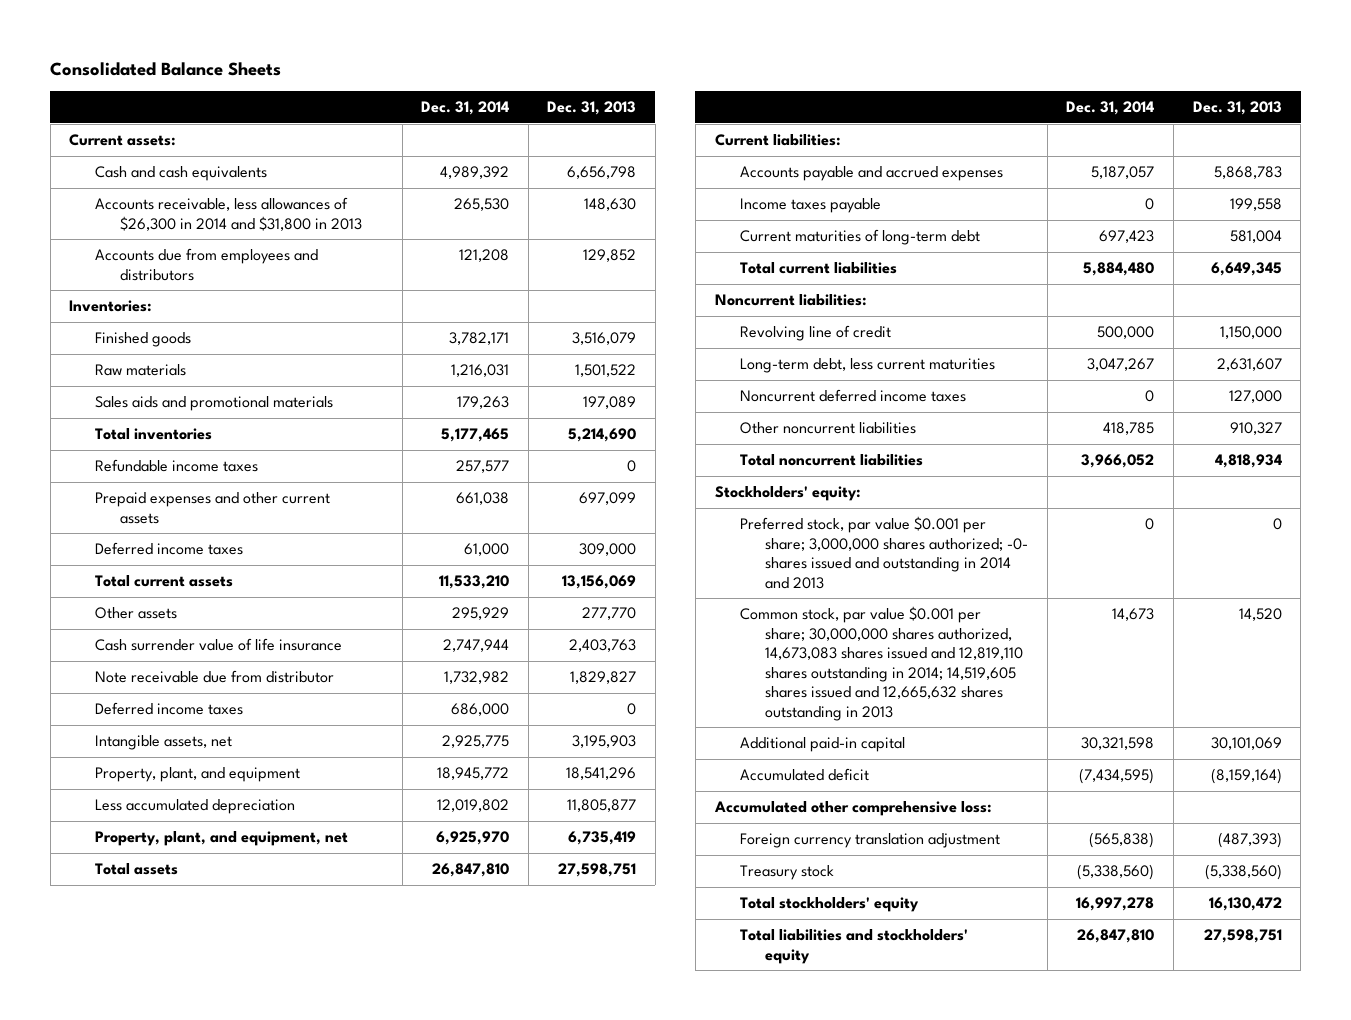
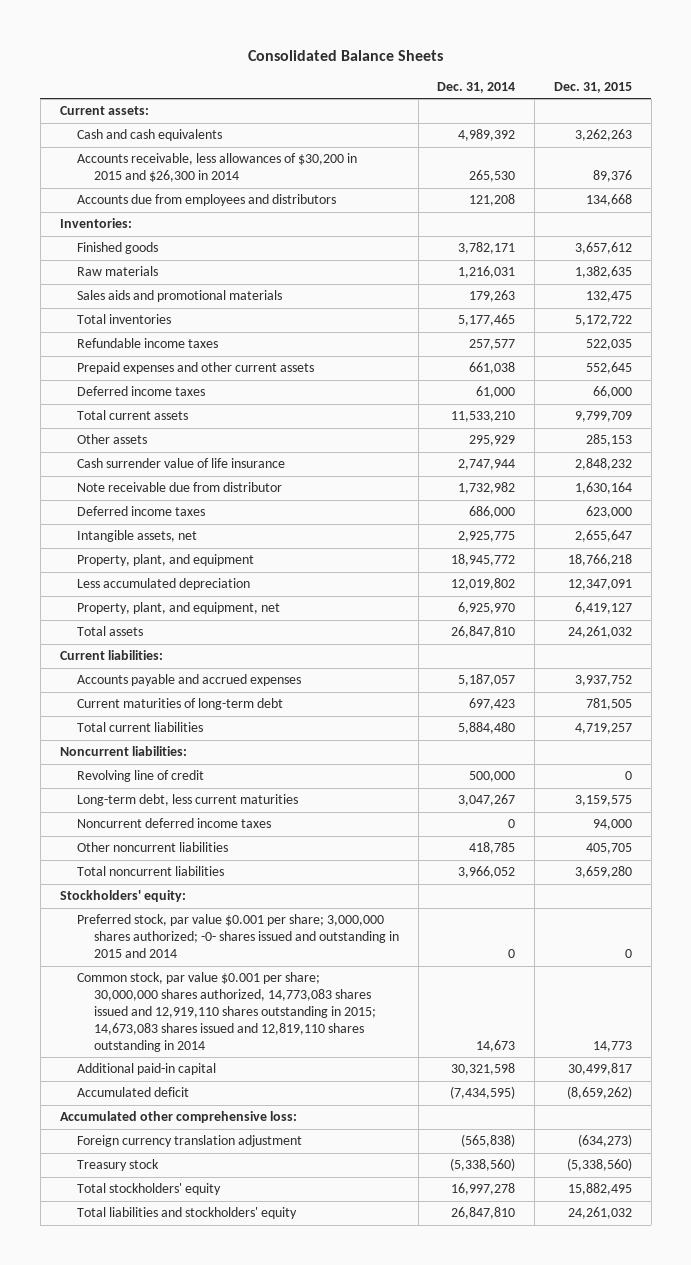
[547,101,637,116] Dec. 31, 2013 -> none
none -> [553,81,632,93] Dec. 31, 2015
[94,197,362,231] Accounts receivable, less allowances of $26,300 in 2014 and $31,800 in 2013 -> [76,153,357,183] Accounts receivable, less allowances of $30,200 in 2015 and $26,300 in 2014
[739,198,881,214] Income taxes payable -> none
[739,516,1029,589] Preferred stock, par value $0.001 per share; 3,000,000 shares authorized; -0- shares issued and outstanding in 2014 and 2013 -> [76,914,399,959] Preferred stock, par value $0.001 per share; 3,000,000 shares authorized; -0- shares issued and outstanding in 2015 and 2014
[739,606,1024,721] Common stock, par value $0.001 per share; 30,000,000 shares authorized, 14,673,083 shares issued and 12,819,110 shares outstanding in 2014; 14,519,605 shares issued and 12,665,632 shares outstanding in 2013 -> [76,972,376,1052] Common stock, par value $0.001 per share; 30,000,000 shares authorized, 14,773,083 shares issued and 12,919,110 shares outstanding in 2015; 14,673,083 shares issued and 12,819,110 shares outstanding in 2014

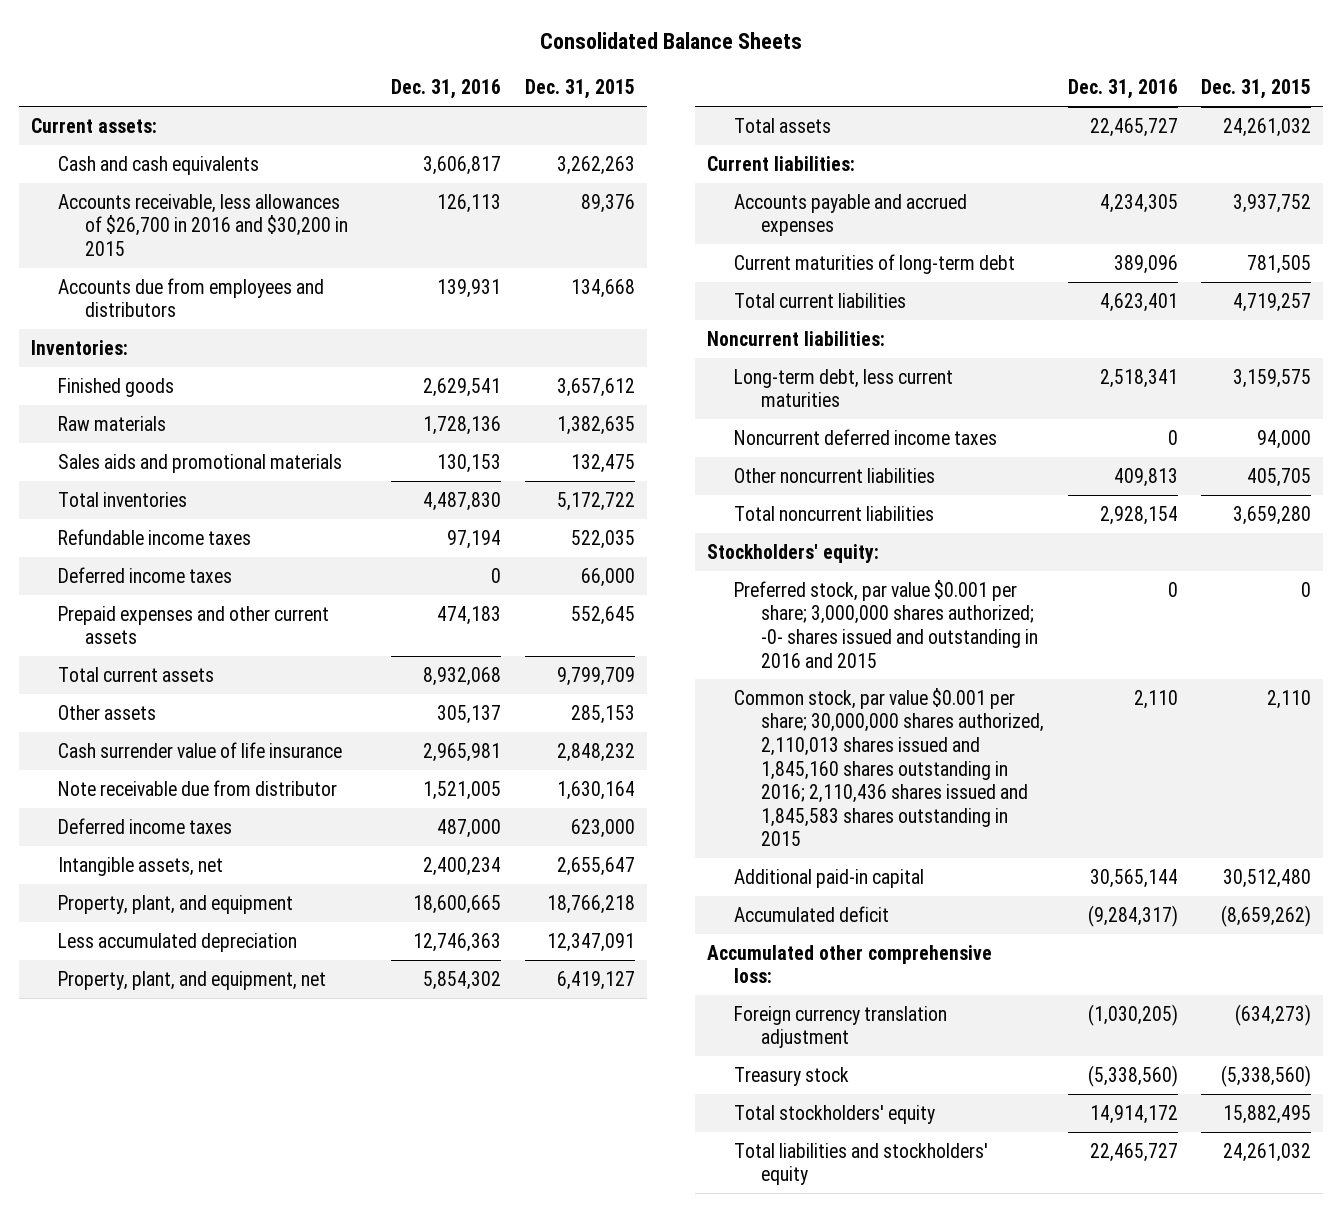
[437,81,516,93] Dec. 31, 2014 -> none
none -> [391,79,502,100] Dec. 31, 2016
[76,153,357,183] Accounts receivable, less allowances of $30,200 in 2015 and $26,300 in 2014 -> [57,193,348,256] Accounts receivable, less allowances of $26,700 in 2016 and $30,200 in 2015
[76,362,314,375] Prepaid expenses and other current assets -> [57,605,329,645] Prepaid expenses and other current assets
[76,770,204,783] Revolving line of credit -> none
[76,914,399,959] Preferred stock, par value $0.001 per share; 3,000,000 shares authorized; -0- shares issued and outstanding in 2015 and 2014 -> [733,579,1038,668] Preferred stock, par value $0.001 per share; 3,000,000 shares authorized; -0- shares issued and outstanding in 2016 and 2015
[76,972,376,1052] Common stock, par value $0.001 per share; 30,000,000 shares authorized, 14,773,083 shares issued and 12,919,110 shares outstanding in 2015; 14,673,083 shares issued and 12,819,110 shares outstanding in 2014 -> [733,687,1044,847] Common stock, par value $0.001 per share; 30,000,000 shares authorized, 2,110,013 shares issued and 1,845,160 shares outstanding in 2016; 2,110,436 shares issued and 1,845,583 shares outstanding in 2015
[592,1040,632,1052] 14,773 -> [1267,689,1312,709] 2,110
[567,1063,632,1076] 30,499,817 -> [1223,868,1312,888] 30,512,480

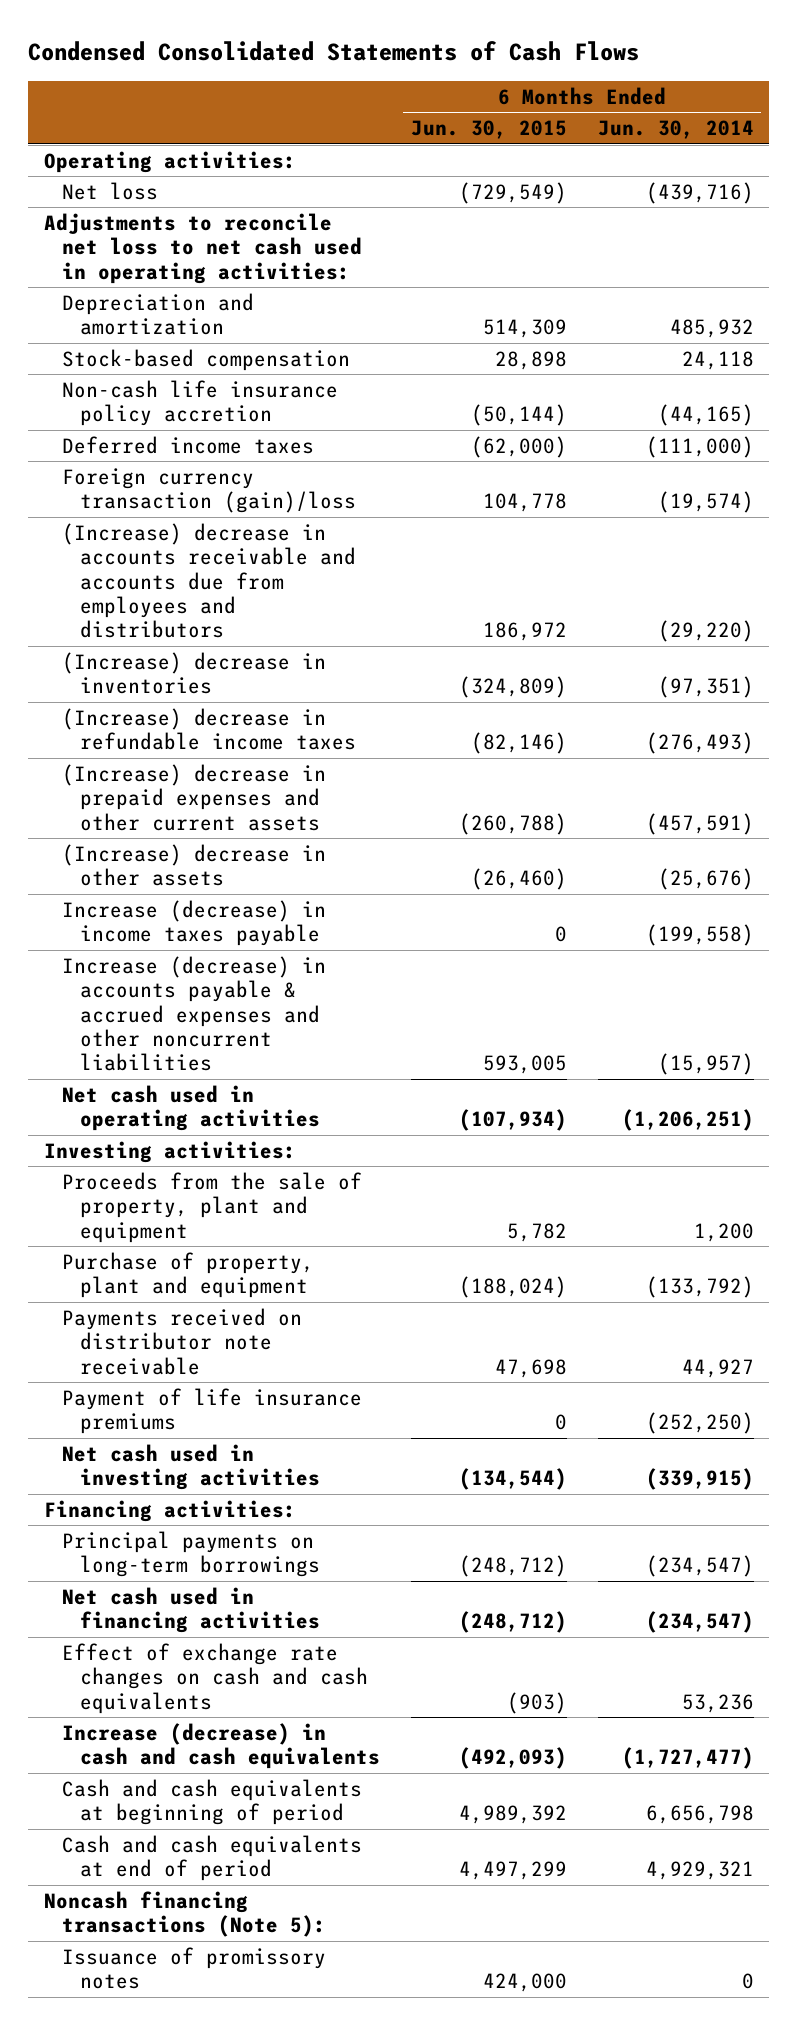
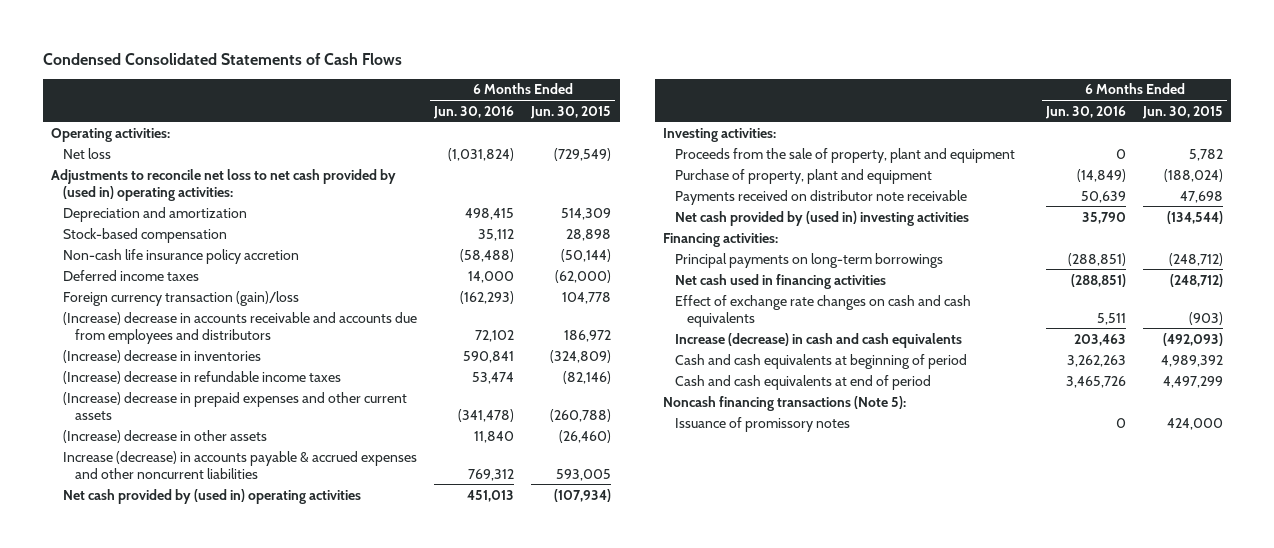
[597,120,754,140] Jun. 30, 2014 -> none
none -> [433,105,515,119] Jun. 30, 2016
[44,212,362,284] Adjustments to reconcile net loss to net cash used in operating activities: -> [51,168,397,201] Adjustments to reconcile net loss to net cash provided by (used in) operating activities:
[61,899,326,947] Increase (decrease) in income taxes payable -> none
[61,1084,320,1132] Net cash used in operating activities -> [63,488,362,504] Net cash provided by (used in) operating activities
[61,1387,362,1435] Payment of life insurance premiums -> none
[61,1443,320,1491] Net cash used in investing activities -> [675,210,970,226] Net cash provided by (used in) investing activities

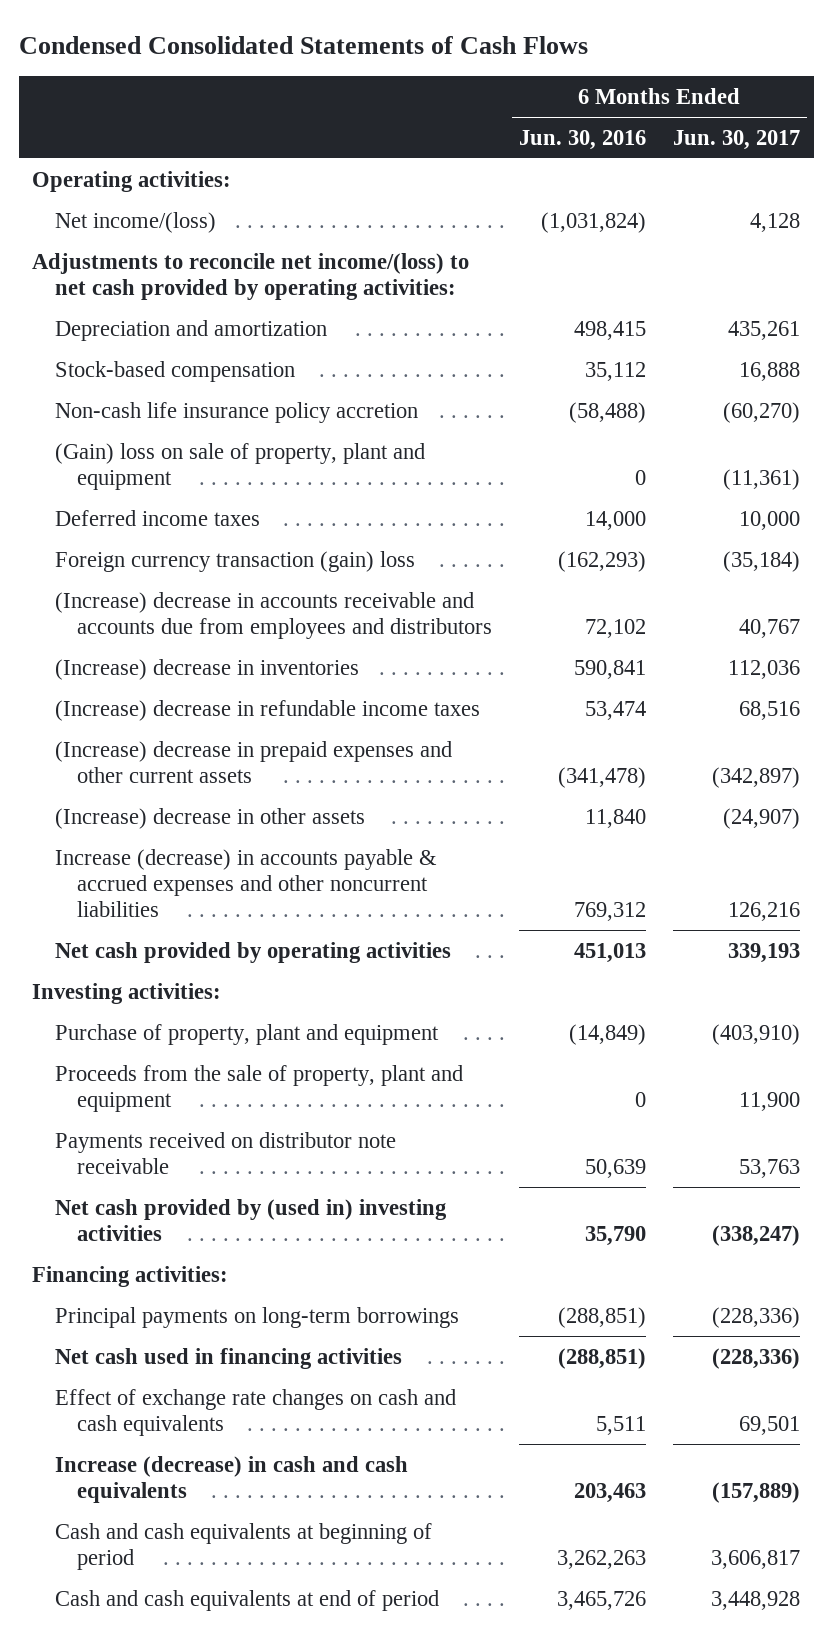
[530,105,612,119] Jun. 30, 2015 -> none
none -> [673,129,801,150] Jun. 30, 2017
[63,147,112,159] Net loss -> [54,211,216,233] Net income/(loss)
[51,168,397,201] Adjustments to reconcile net loss to net cash provided by (used in) operating activities: -> [32,252,470,300] Adjustments to reconcile net income/(loss) to net cash provided by operating activities:
none -> [54,442,425,490] (Gain) loss on sale of property, plant and equipment
[63,290,300,306] Foreign currency transaction (gain)/loss -> [54,550,415,572] Foreign currency transaction (gain) loss
[63,488,362,504] Net cash provided by (used in) operating activities -> [54,941,451,963] Net cash provided by operating activities
[675,147,1016,163] Proceeds from the sale of property, plant and equipment -> [54,1064,463,1112] Proceeds from the sale of property, plant and equipment
[663,395,907,411] Noncash financing transactions (Note 5): -> none
[675,416,851,432] Issuance of promissory notes -> none

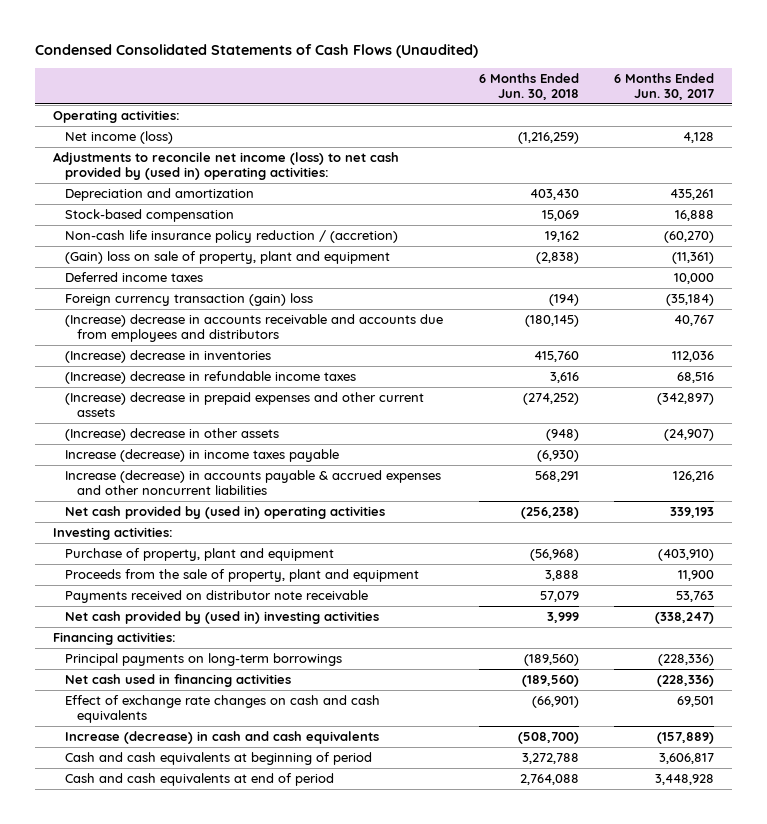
[18,35,588,54] Condensed Consolidated Statements of Cash Flows -> [35,44,479,59] Condensed Consolidated Statements of Cash Flows (Unaudited)
[518,129,646,150] Jun. 30, 2016 -> none
none -> [478,72,579,100] 6 Months Ended Jun. 30, 2018
[54,211,216,233] Net income/(loss) -> [65,131,174,145] Net income (loss)
[32,252,470,300] Adjustments to reconcile net income/(loss) to net cash provided by operating activities: -> [53,152,400,180] Adjustments to reconcile net income (loss) to net cash provided by (used in) operating activities:
[54,401,418,423] Non-cash life insurance policy accretion -> [65,230,399,244] Non-cash life insurance policy reduction / (accretion)
none -> [65,449,340,463] Increase (decrease) in income taxes payable
[54,941,451,963] Net cash provided by operating activities -> [65,506,386,520] Net cash provided by (used in) operating activities

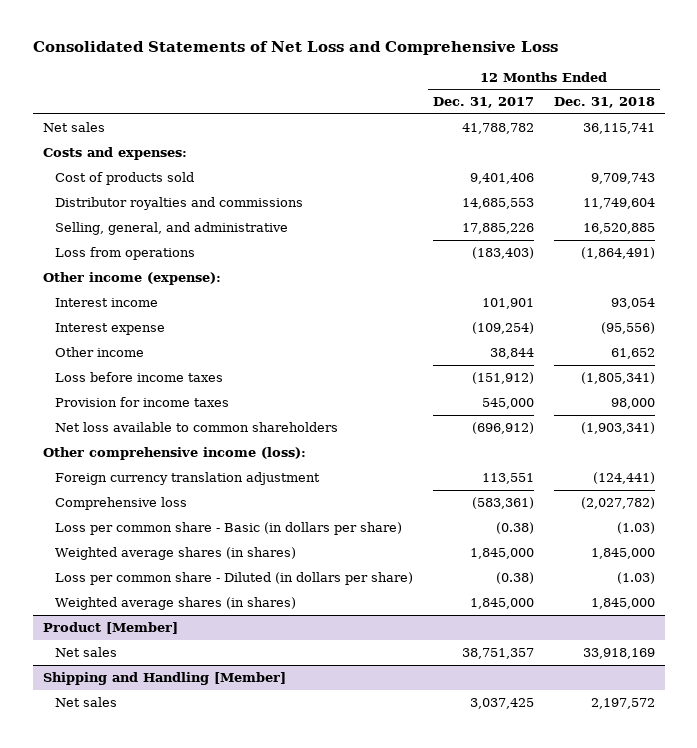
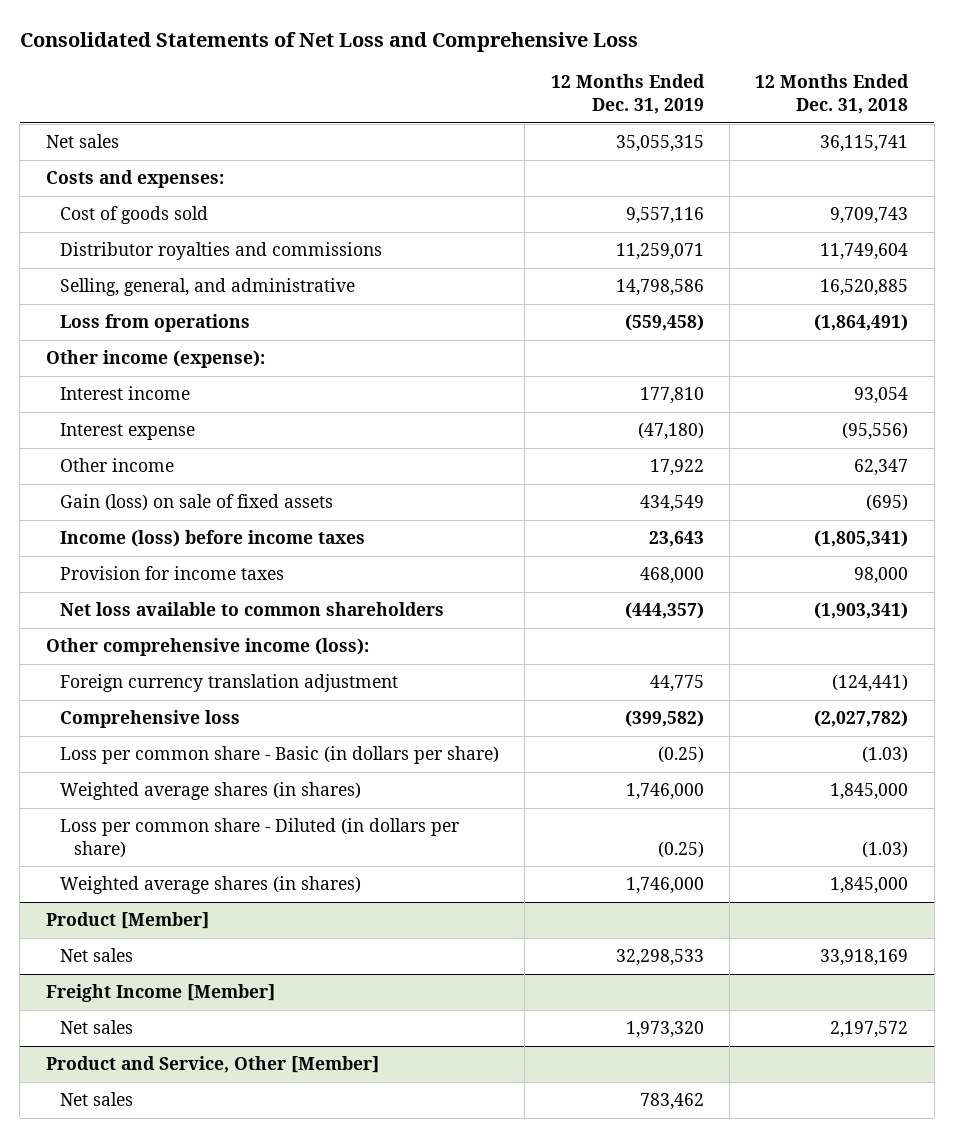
[432,97,534,109] Dec. 31, 2017 -> none
none -> [550,74,705,114] 12 Months Ended Dec. 31, 2019
[54,171,194,185] Cost of products sold -> [59,206,208,225] Cost of goods sold
[610,347,655,359] 61,652 -> [854,459,909,477] 62,347
none -> [59,494,333,512] Gain (loss) on sale of fixed assets
[54,371,223,382] Loss before income taxes -> [59,530,365,548] Income (loss) before income taxes
[42,671,286,685] Shipping and Handling [Member] -> none
none -> [45,984,275,1003] Freight Income [Member]
none -> [45,1056,379,1074] Product and Service, Other [Member]
none -> [59,1092,133,1107] Net sales

